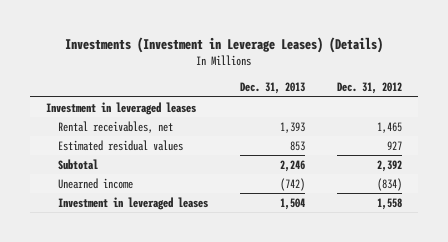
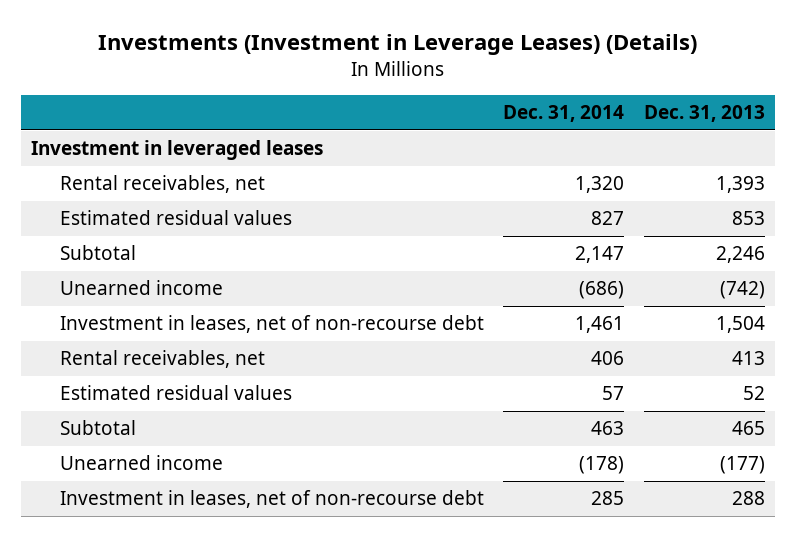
[337,82,403,95] Dec. 31, 2012 -> none
none -> [503,105,625,123] Dec. 31, 2014
[57,196,208,210] Investment in leveraged leases -> [59,315,484,334] Investment in leases, net of non-recourse debt
none -> [59,350,265,369] Rental receivables, net
none -> [59,385,292,401] Estimated residual values
none -> [59,420,136,436] Subtotal
none -> [59,455,223,471] Unearned income
none -> [59,490,484,509] Investment in leases, net of non-recourse debt

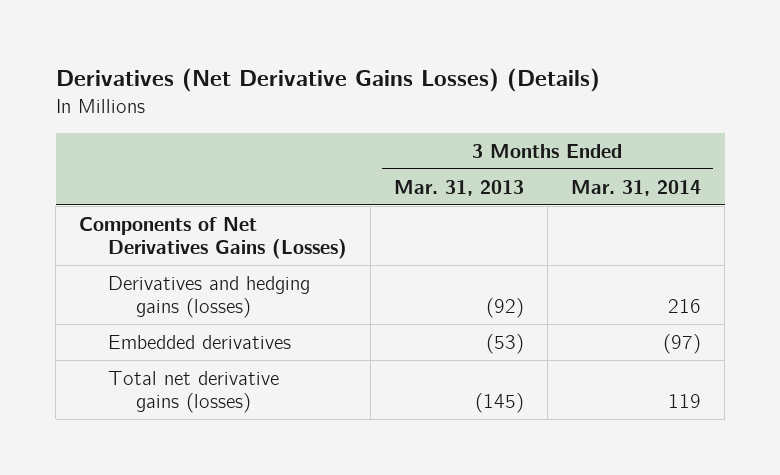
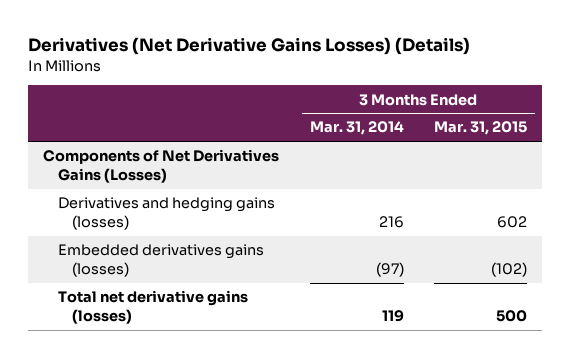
[393,179,524,196] Mar. 31, 2013 -> none
none -> [434,121,528,136] Mar. 31, 2015
[107,334,291,349] Embedded derivatives -> [57,244,264,278] Embedded derivatives gains (losses)

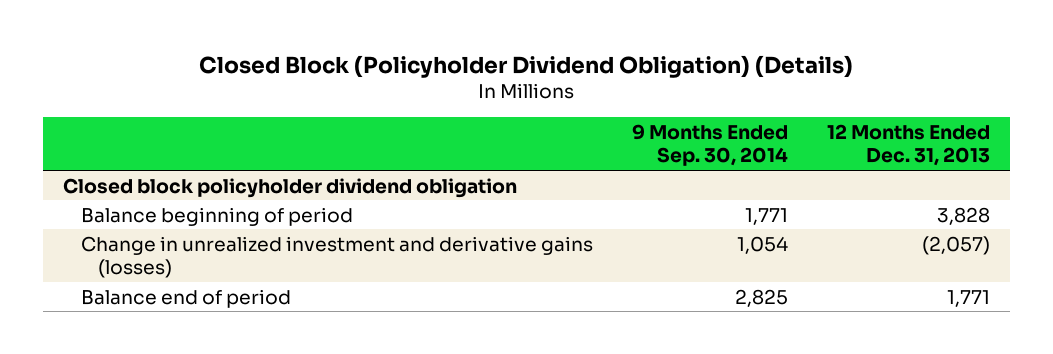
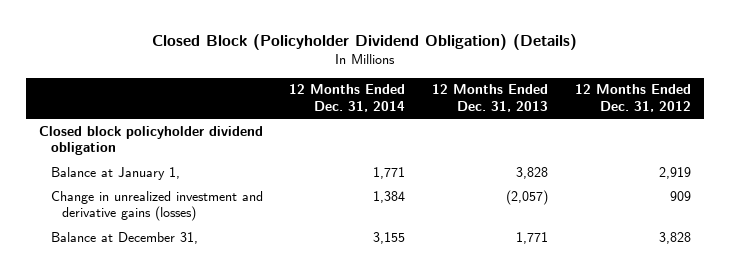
[631,123,788,167] 9 Months Ended Sep. 30, 2014 -> none
none -> [289,84,406,112] 12 Months Ended Dec. 31, 2014
none -> [574,84,691,112] 12 Months Ended Dec. 31, 2012
[80,206,353,226] Balance beginning of period -> [50,166,180,180] Balance at January 1,
[80,288,291,308] Balance end of period -> [50,231,198,244] Balance at December 31,

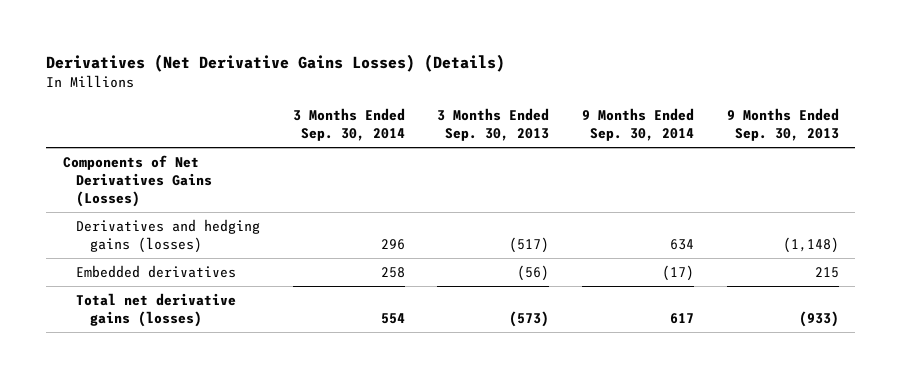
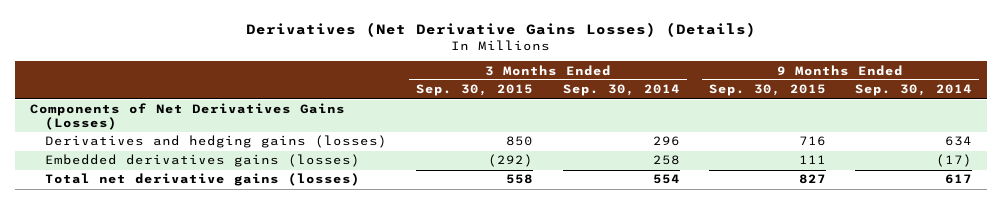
[437,107,550,141] 3 Months Ended Sep. 30, 2013 -> none
[726,107,839,141] 9 Months Ended Sep. 30, 2013 -> none
none -> [416,84,534,97] Sep. 30, 2015
none -> [708,84,826,97] Sep. 30, 2015
[76,265,237,279] Embedded derivatives -> [45,154,361,168] Embedded derivatives gains (losses)

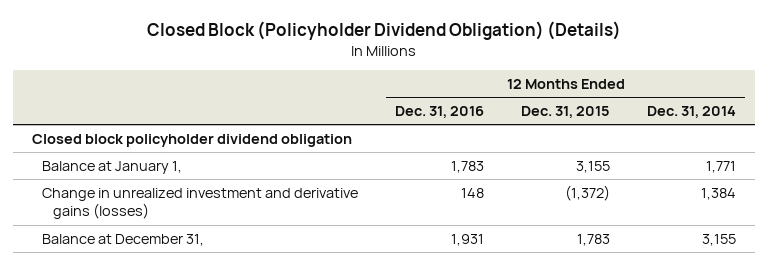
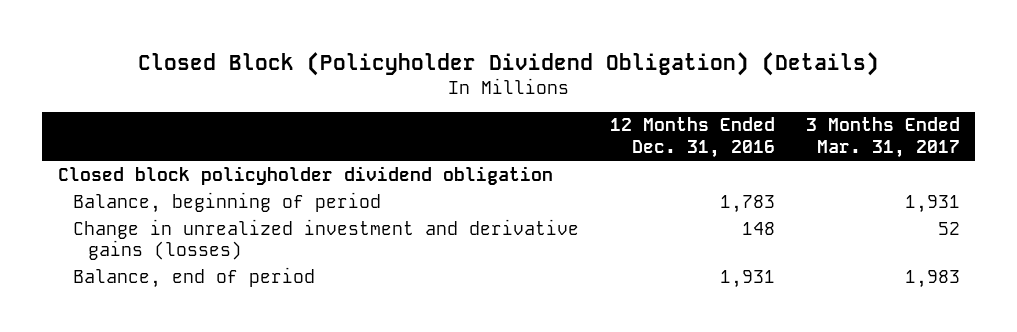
[521,106,611,119] Dec. 31, 2015 -> none
[647,106,737,119] Dec. 31, 2014 -> none
none -> [805,117,960,159] 3 Months Ended Mar. 31, 2017
[42,160,183,174] Balance at January 1, -> [72,191,381,213] Balance, beginning of period
[42,233,205,246] Balance at December 31, -> [72,266,315,288] Balance, end of period

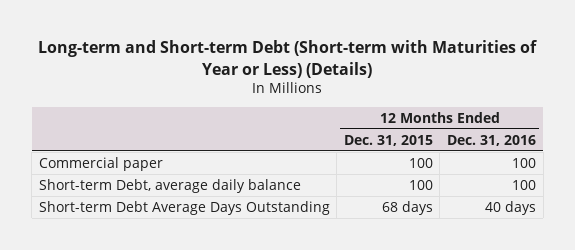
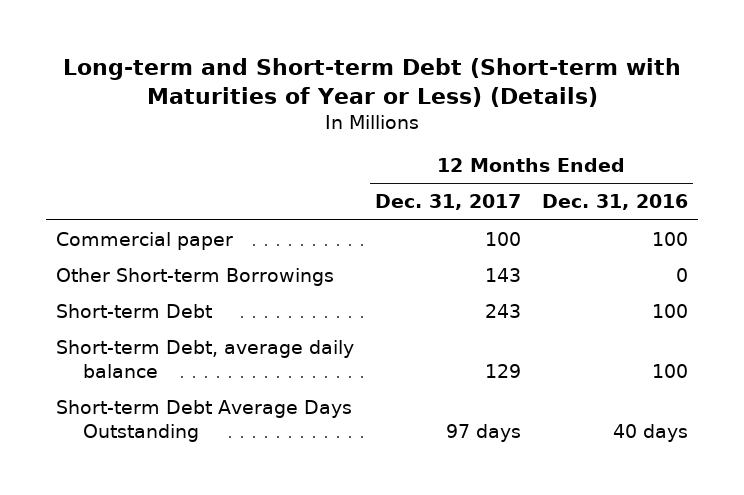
[343,134,433,146] Dec. 31, 2015 -> none
none -> [374,194,521,211] Dec. 31, 2017
none -> [56,267,335,286] Other Short-term Borrowings
none -> [56,303,213,318] Short-term Debt

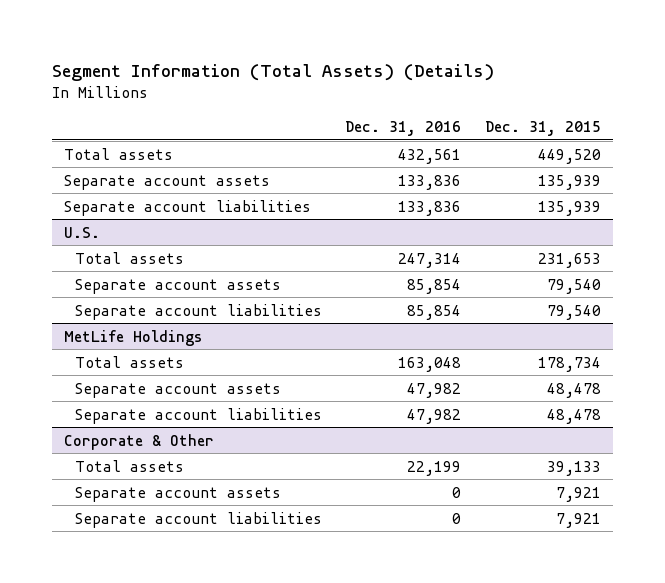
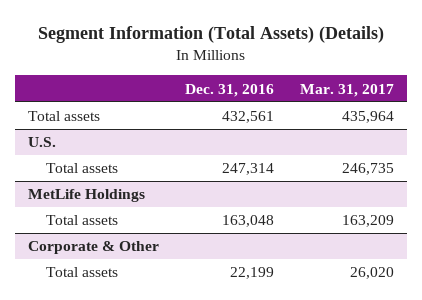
[484,120,601,136] Dec. 31, 2015 -> none
none -> [300,83,395,97] Mar. 31, 2017
[63,174,270,190] Separate account assets -> none
[63,199,311,216] Separate account liabilities -> none
[75,278,282,294] Separate account assets -> none
[75,303,323,320] Separate account liabilities -> none
[75,382,282,398] Separate account assets -> none
[75,407,323,424] Separate account liabilities -> none
[75,486,282,502] Separate account assets -> none
[75,511,323,528] Separate account liabilities -> none

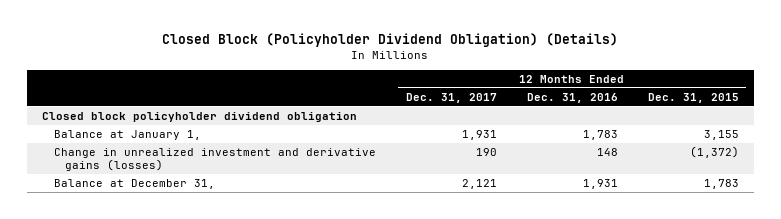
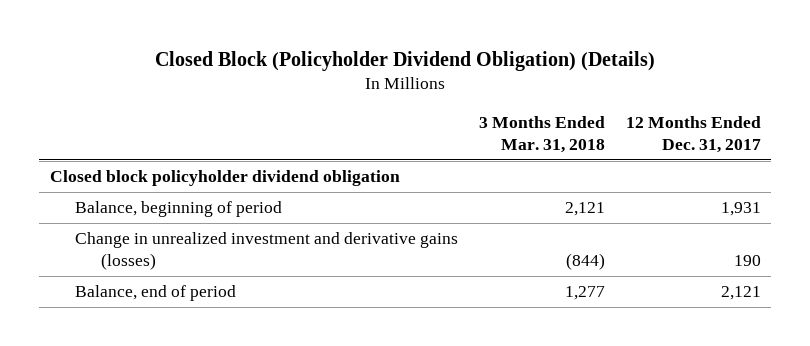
[526,93,618,104] Dec. 31, 2016 -> none
[647,93,739,104] Dec. 31, 2015 -> none
none -> [479,115,606,154] 3 Months Ended Mar. 31, 2018
[53,130,201,141] Balance at January 1, -> [75,200,283,217] Balance, beginning of period
[53,179,215,190] Balance at December 31, -> [75,284,237,301] Balance, end of period

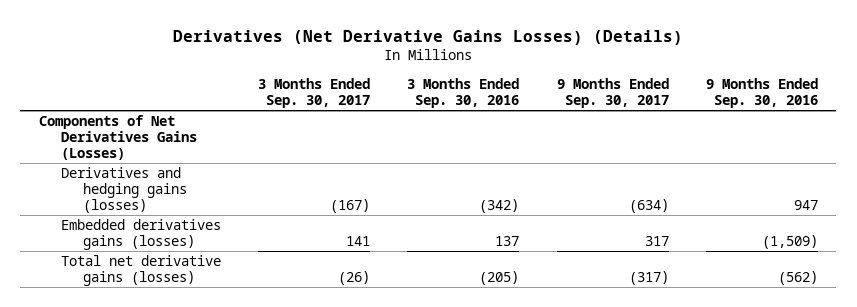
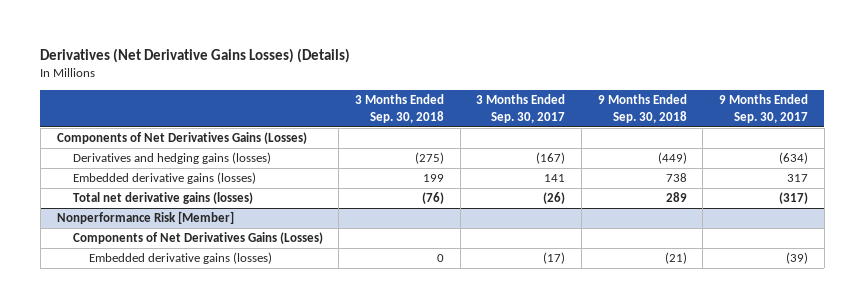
[407,78,520,109] 3 Months Ended Sep. 30, 2016 -> none
[705,78,818,109] 9 Months Ended Sep. 30, 2016 -> none
none -> [354,94,444,123] 3 Months Ended Sep. 30, 2018
none -> [597,94,687,123] 9 Months Ended Sep. 30, 2018
[60,218,221,251] Embedded derivatives gains (losses) -> [72,172,256,185] Embedded derivative gains (losses)
none -> [56,211,234,225] Nonperformance Risk [Member]
none -> [72,232,323,245] Components of Net Derivatives Gains (Losses)
none -> [88,252,272,265] Embedded derivative gains (losses)

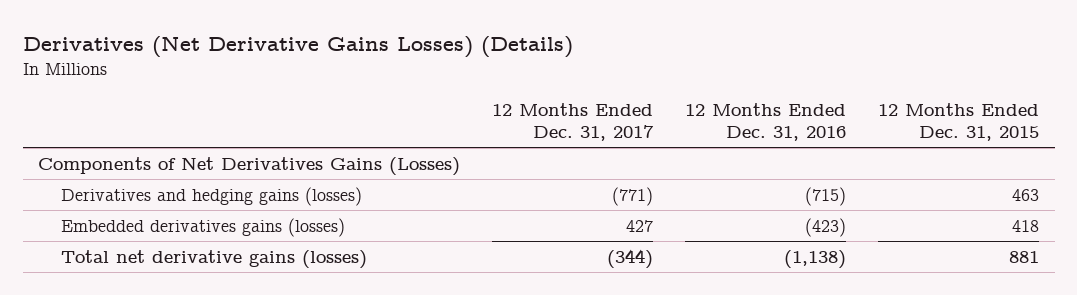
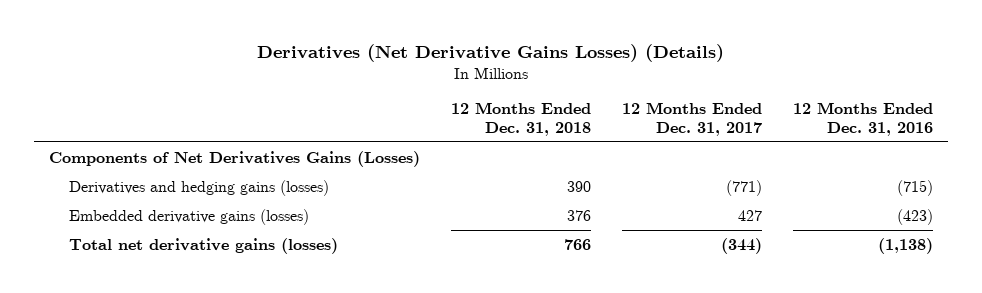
[877,102,1039,141] 12 Months Ended Dec. 31, 2015 -> none
none -> [450,102,591,136] 12 Months Ended Dec. 31, 2018
[60,217,345,237] Embedded derivatives gains (losses) -> [68,208,309,225] Embedded derivative gains (losses)

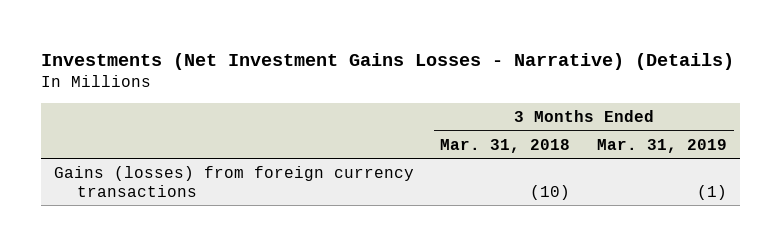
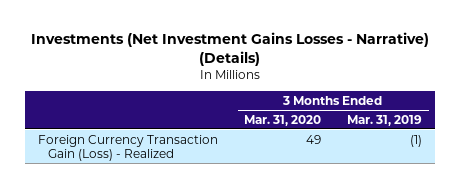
[440,138,571,153] Mar. 31, 2018 -> none
none -> [244,114,322,126] Mar. 31, 2020
[53,165,414,197] Gains (losses) from foreign currency transactions -> [38,134,219,162] Foreign Currency Transaction Gain (Loss) - Realized

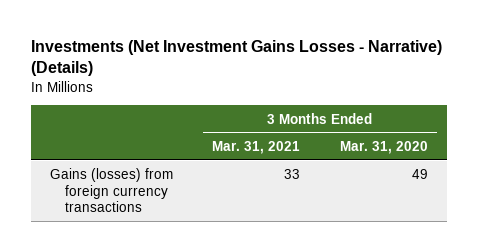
[347,114,423,126] Mar. 31, 2019 -> none
none -> [212,140,301,154] Mar. 31, 2021
[38,134,219,162] Foreign Currency Transaction Gain (Loss) - Realized -> [50,168,174,213] Gains (losses) from foreign currency transactions

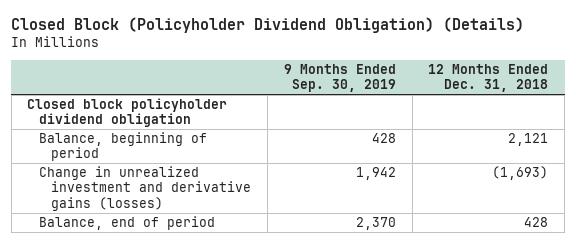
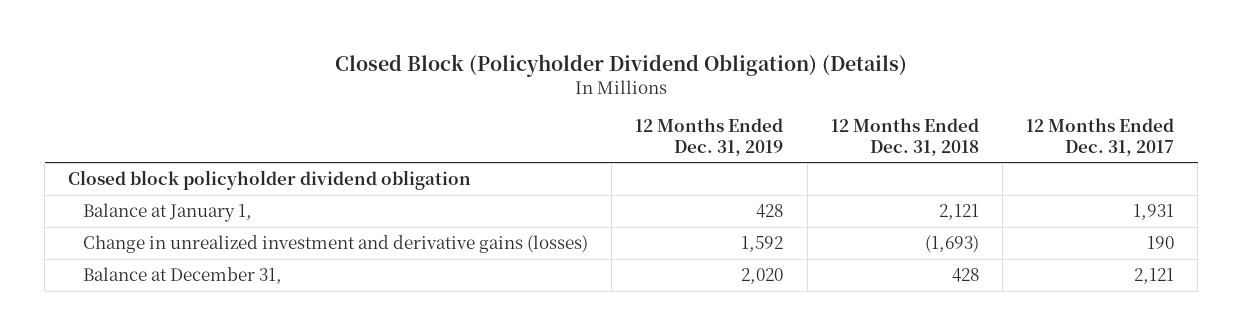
[283,63,396,93] 9 Months Ended Sep. 30, 2019 -> none
none -> [635,118,784,156] 12 Months Ended Dec. 31, 2019
none -> [1025,118,1174,156] 12 Months Ended Dec. 31, 2017
[39,132,208,162] Balance, beginning of period -> [83,202,253,222] Balance at January 1,
[39,216,216,231] Balance, end of period -> [83,266,283,284] Balance at December 31,

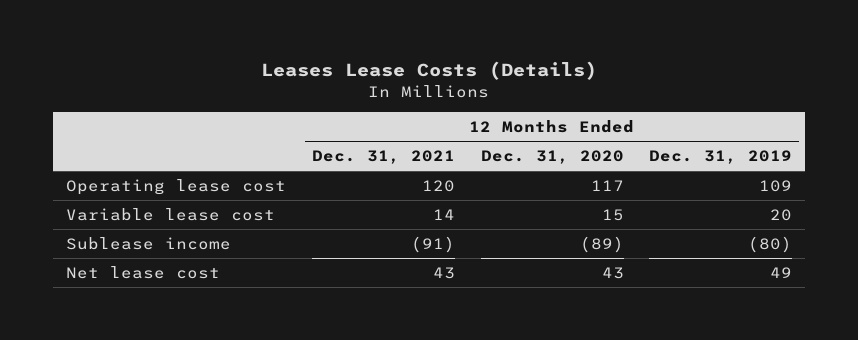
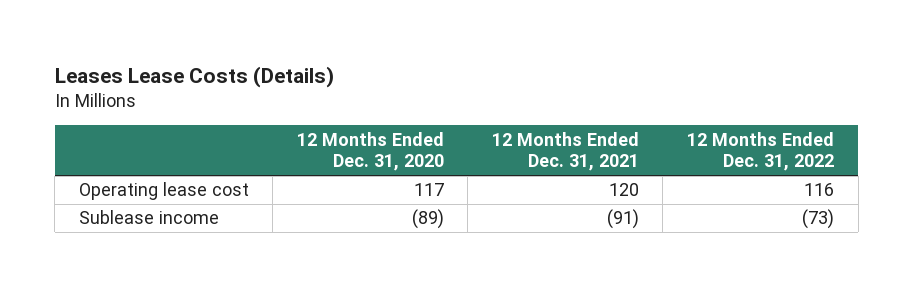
[649,150,793,165] Dec. 31, 2019 -> none
none -> [686,131,834,172] 12 Months Ended Dec. 31, 2022
[65,207,275,221] Variable lease cost -> none
[65,265,220,279] Net lease cost -> none

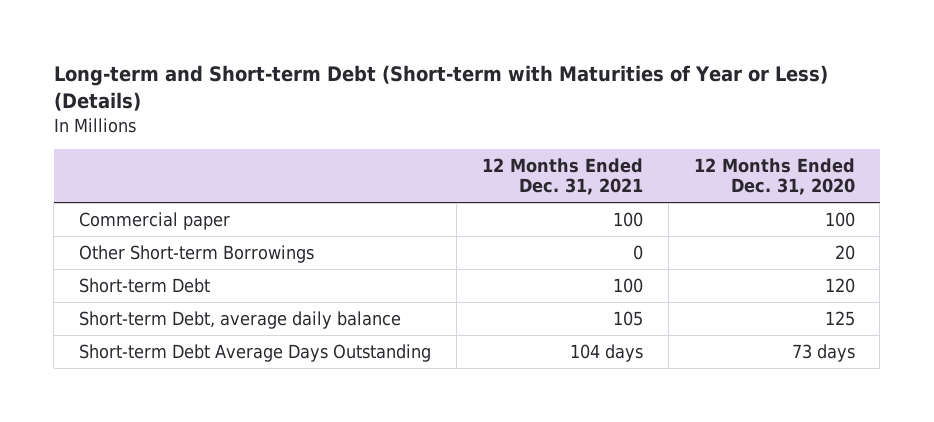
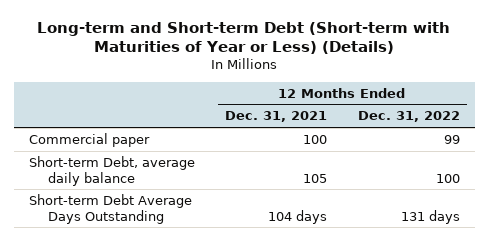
[693,158,855,196] 12 Months Ended Dec. 31, 2020 -> none
none -> [357,111,460,123] Dec. 31, 2022
[79,244,315,263] Other Short-term Borrowings -> none
[79,277,211,293] Short-term Debt -> none

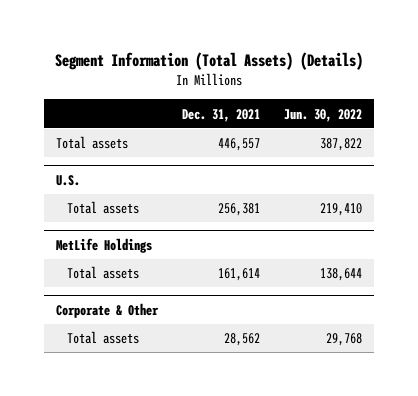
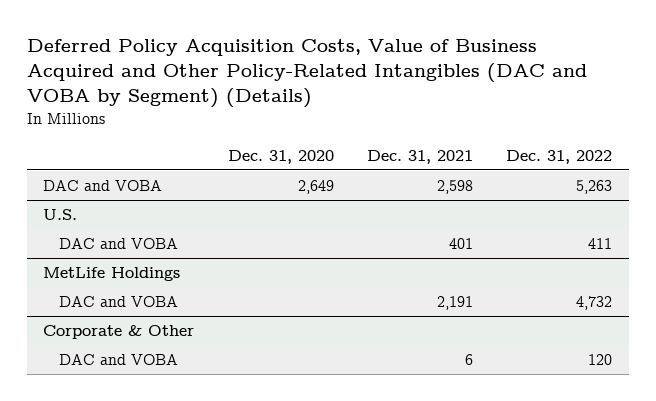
[55,52,364,71] Segment Information (Total Assets) (Details) -> [26,38,587,109] Deferred Policy Acquisition Costs, Value of Business Acquired and Other Policy-Related Intangibles (DAC and VOBA by Segment) (Details)
[283,108,362,122] Jun. 30, 2022 -> none
none -> [227,149,334,164] Dec. 31, 2020
none -> [506,149,613,164] Dec. 31, 2022
[56,136,129,150] Total assets -> none
none -> [43,180,163,192] DAC and VOBA
[66,201,139,215] Total assets -> none
none -> [59,238,179,250] DAC and VOBA
[66,266,139,280] Total assets -> none
none -> [59,296,179,308] DAC and VOBA
[66,331,139,345] Total assets -> none
none -> [59,354,179,366] DAC and VOBA

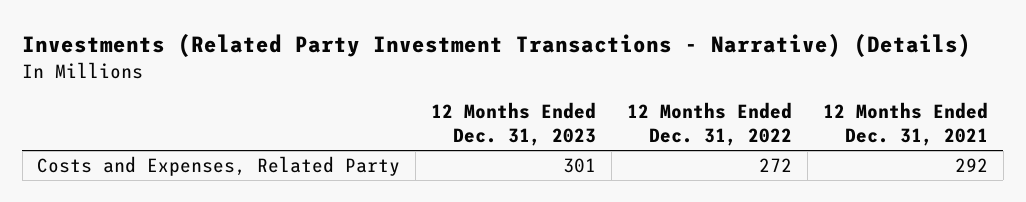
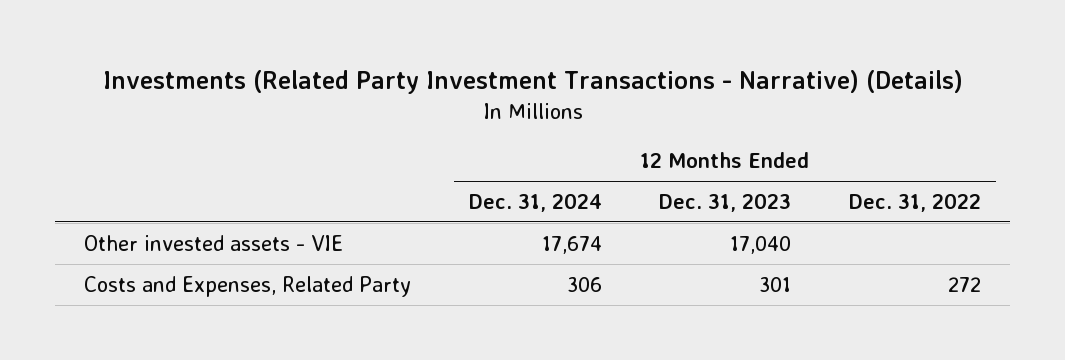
[823,102,989,147] 12 Months Ended Dec. 31, 2021 -> none
none -> [468,192,602,212] Dec. 31, 2024
none -> [83,234,343,251] Other invested assets - VIE

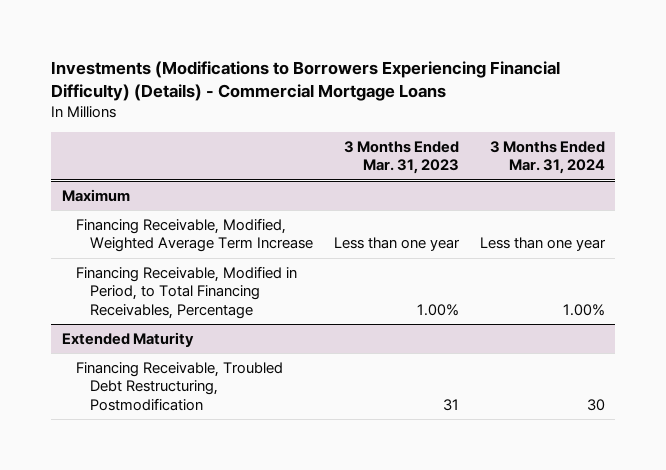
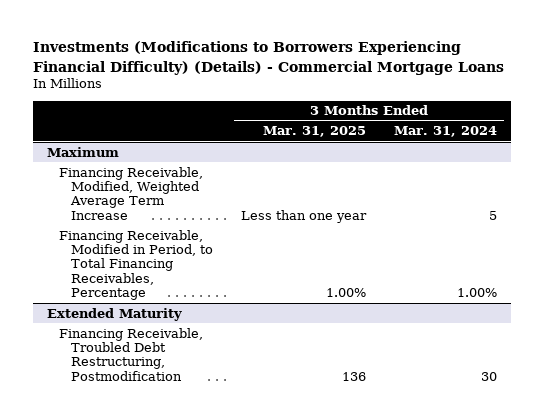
[343,140,459,175] 3 Months Ended Mar. 31, 2023 -> none
none -> [262,126,366,138] Mar. 31, 2025
[479,237,606,252] Less than one year -> [488,210,497,220] 5

